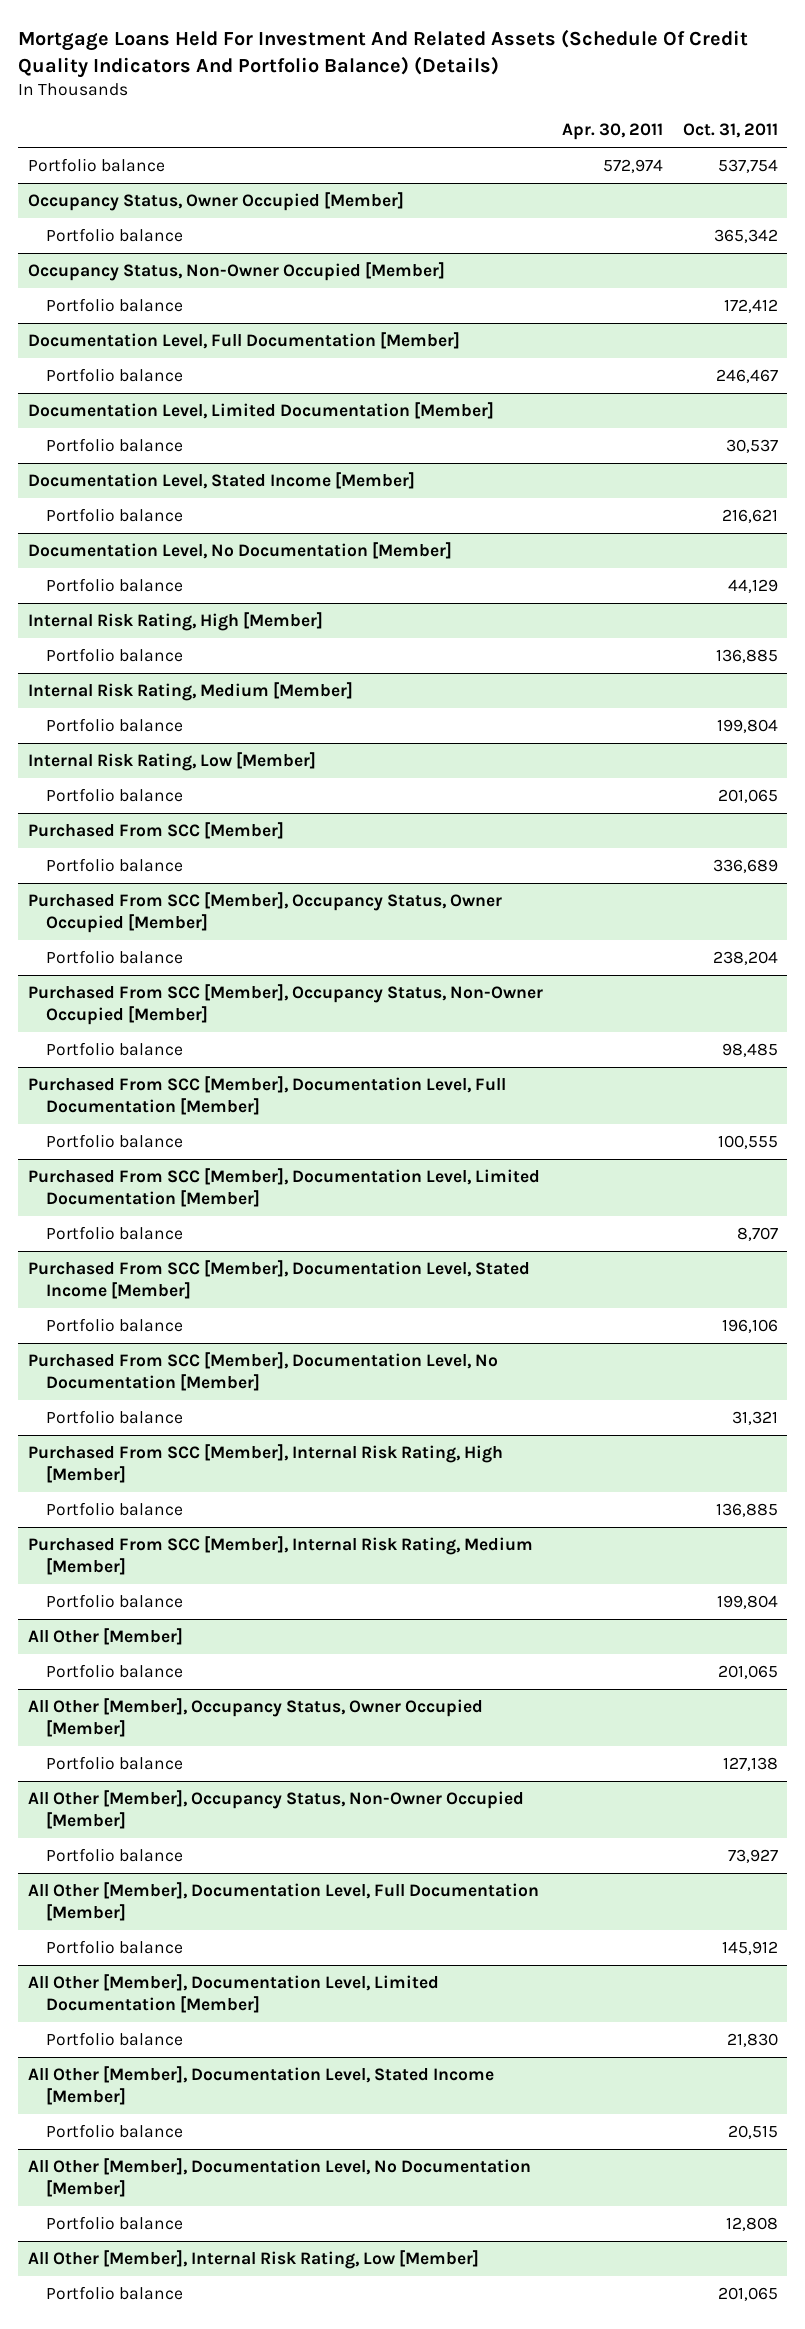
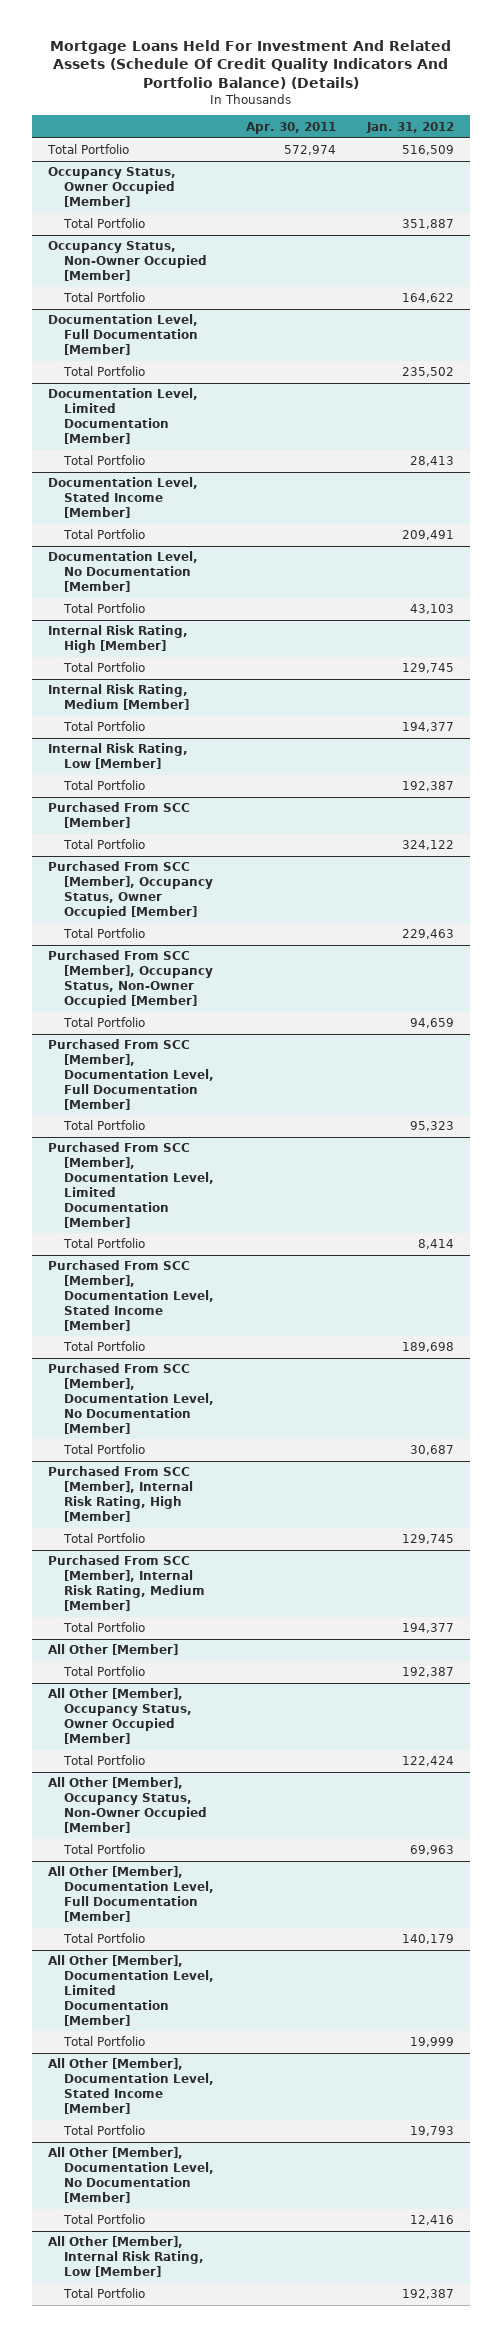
[682,123,778,139] Oct. 31, 2011 -> none
none -> [365,121,454,133] Jan. 31, 2012
[27,158,165,173] Portfolio balance -> [47,144,130,155] Total Portfolio
[46,228,184,243] Portfolio balance -> [63,218,146,229] Total Portfolio
[46,298,184,313] Portfolio balance -> [63,292,146,303] Total Portfolio
[46,368,184,383] Portfolio balance -> [63,366,146,377] Total Portfolio
[46,438,184,453] Portfolio balance -> [63,455,146,466] Total Portfolio
[46,508,184,523] Portfolio balance -> [63,529,146,540] Total Portfolio
[46,578,184,593] Portfolio balance -> [63,603,146,614] Total Portfolio
[46,648,184,663] Portfolio balance -> [63,662,146,673] Total Portfolio
[46,718,184,733] Portfolio balance -> [63,721,146,732] Total Portfolio
[46,788,184,803] Portfolio balance -> [63,780,146,791] Total Portfolio
[46,858,184,873] Portfolio balance -> [63,839,146,850] Total Portfolio
[46,950,184,965] Portfolio balance -> [63,928,146,939] Total Portfolio
[46,1042,184,1057] Portfolio balance -> [63,1017,146,1028] Total Portfolio
[46,1134,184,1149] Portfolio balance -> [63,1120,146,1131] Total Portfolio
[46,1226,184,1241] Portfolio balance -> [63,1238,146,1249] Total Portfolio
[46,1318,184,1333] Portfolio balance -> [63,1341,146,1352] Total Portfolio
[46,1410,184,1425] Portfolio balance -> [63,1444,146,1455] Total Portfolio
[46,1502,184,1517] Portfolio balance -> [63,1533,146,1544] Total Portfolio
[46,1594,184,1609] Portfolio balance -> [63,1622,146,1633] Total Portfolio
[46,1664,184,1679] Portfolio balance -> [63,1666,146,1677] Total Portfolio
[46,1756,184,1771] Portfolio balance -> [63,1755,146,1766] Total Portfolio
[46,1848,184,1863] Portfolio balance -> [63,1844,146,1855] Total Portfolio
[46,1940,184,1955] Portfolio balance -> [63,1933,146,1944] Total Portfolio
[46,2032,184,2047] Portfolio balance -> [63,2036,146,2047] Total Portfolio
[46,2124,184,2139] Portfolio balance -> [63,2125,146,2136] Total Portfolio
[46,2216,184,2231] Portfolio balance -> [63,2214,146,2225] Total Portfolio
[46,2286,184,2301] Portfolio balance -> [63,2288,146,2299] Total Portfolio

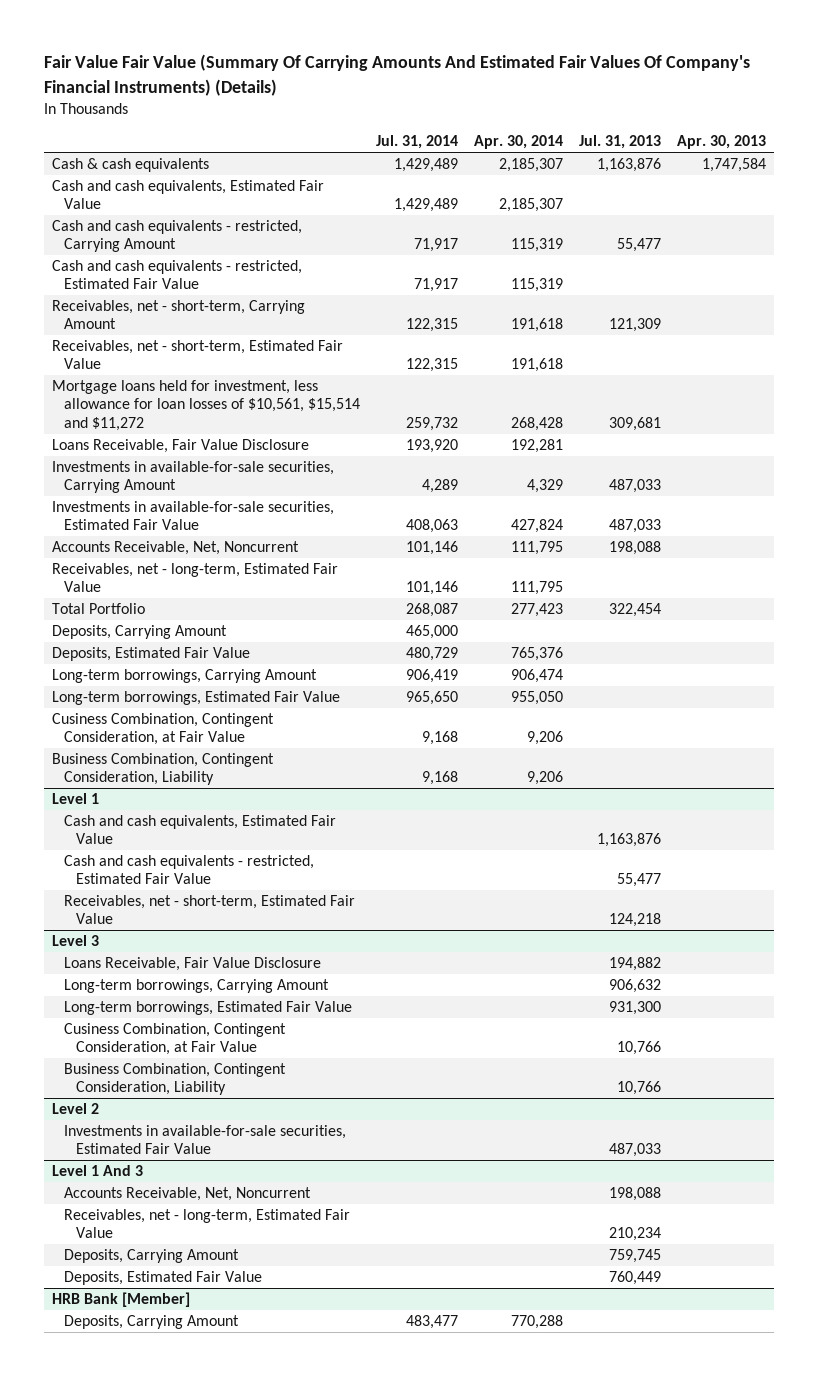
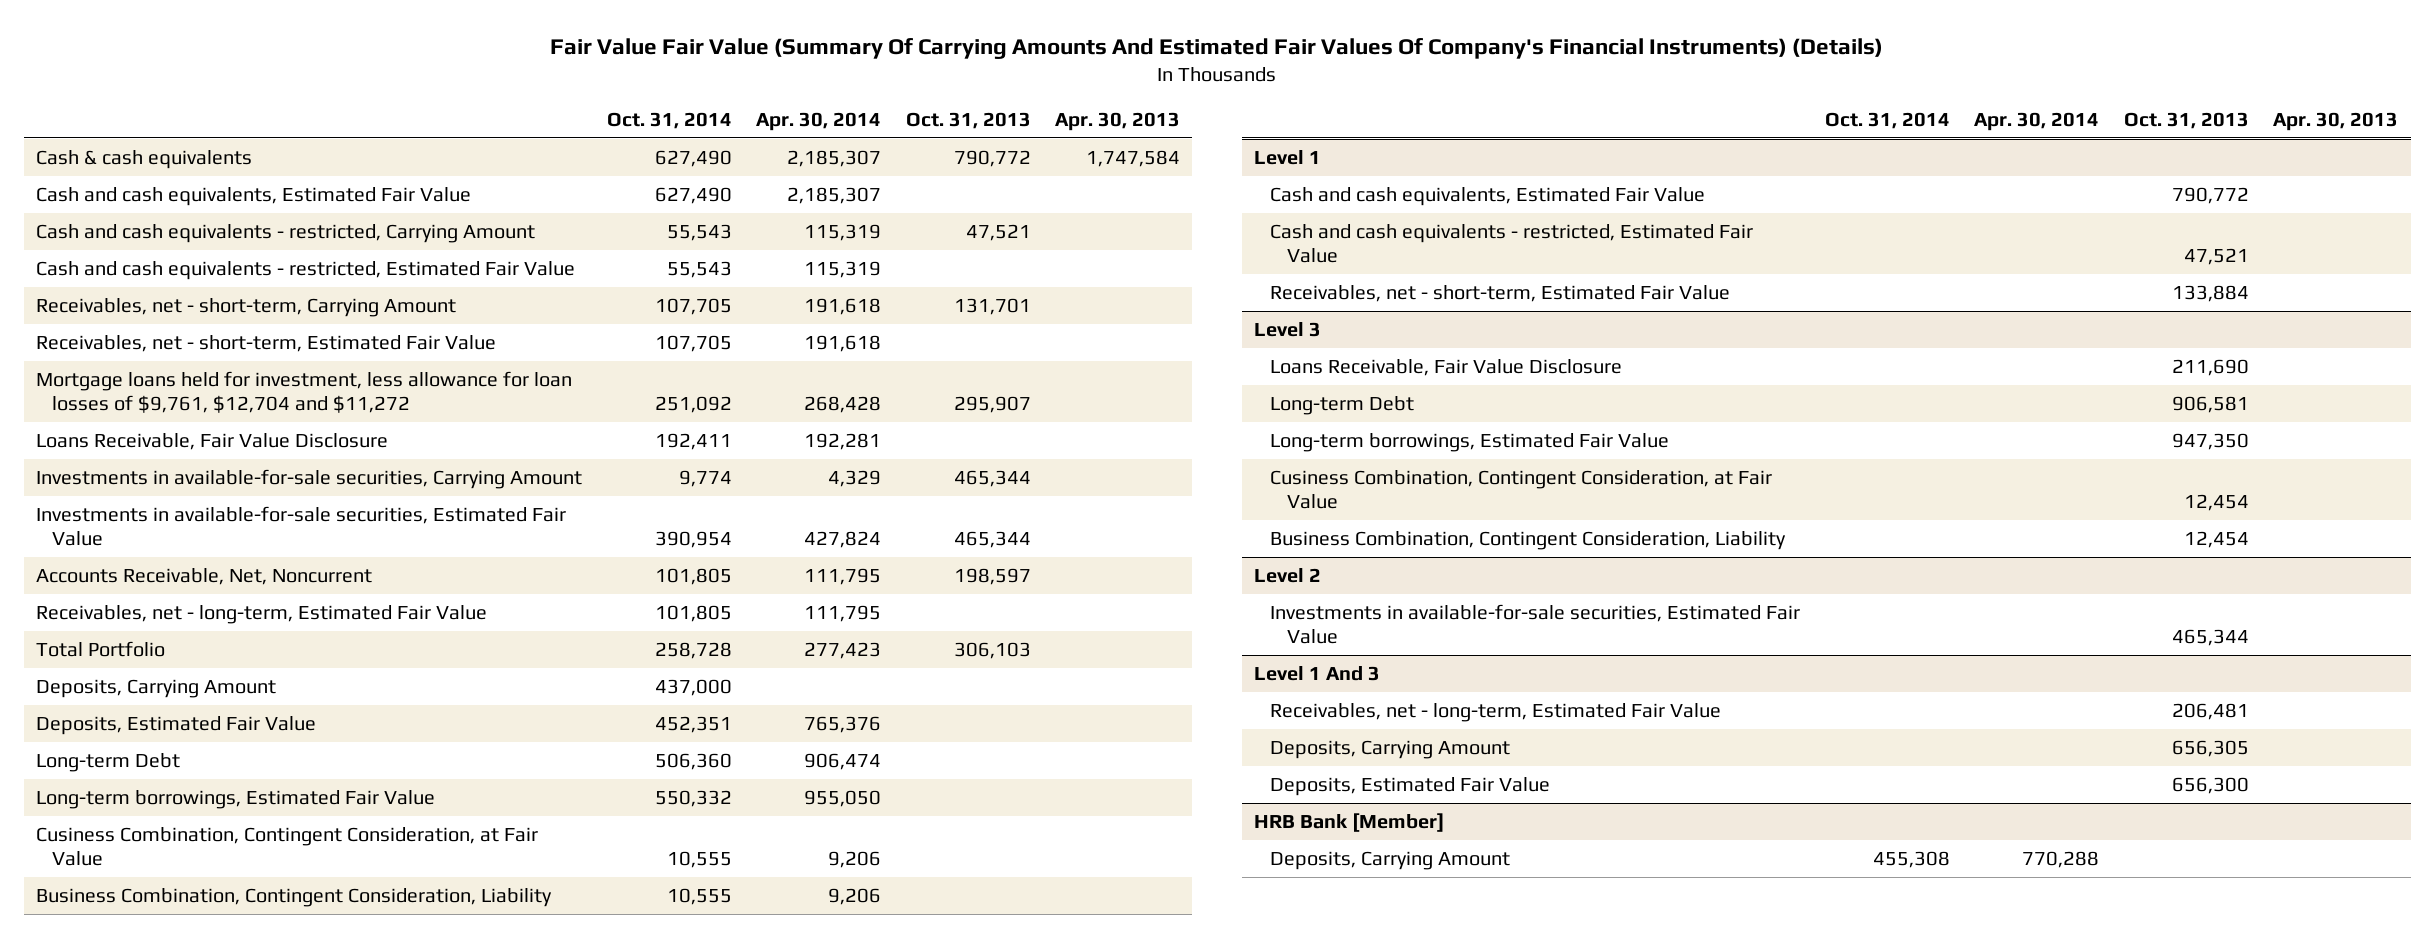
[375,135,458,150] Jul. 31, 2014 -> none
[578,135,661,150] Jul. 31, 2013 -> none
none -> [606,111,732,129] Oct. 31, 2014
none -> [905,111,1031,129] Oct. 31, 2013
[51,380,360,431] Mortgage loans held for investment, less allowance for loan losses of $10,561, $15,514 and $11,272 -> [35,370,572,413] Mortgage loans held for investment, less allowance for loan losses of $9,761, $12,704 and $11,272
[51,669,317,684] Long-term borrowings, Carrying Amount -> [35,752,180,772] Long-term Debt
[63,979,329,994] Long-term borrowings, Carrying Amount -> [1270,395,1415,415] Long-term Debt
[63,1187,311,1202] Accounts Receivable, Net, Noncurrent -> none

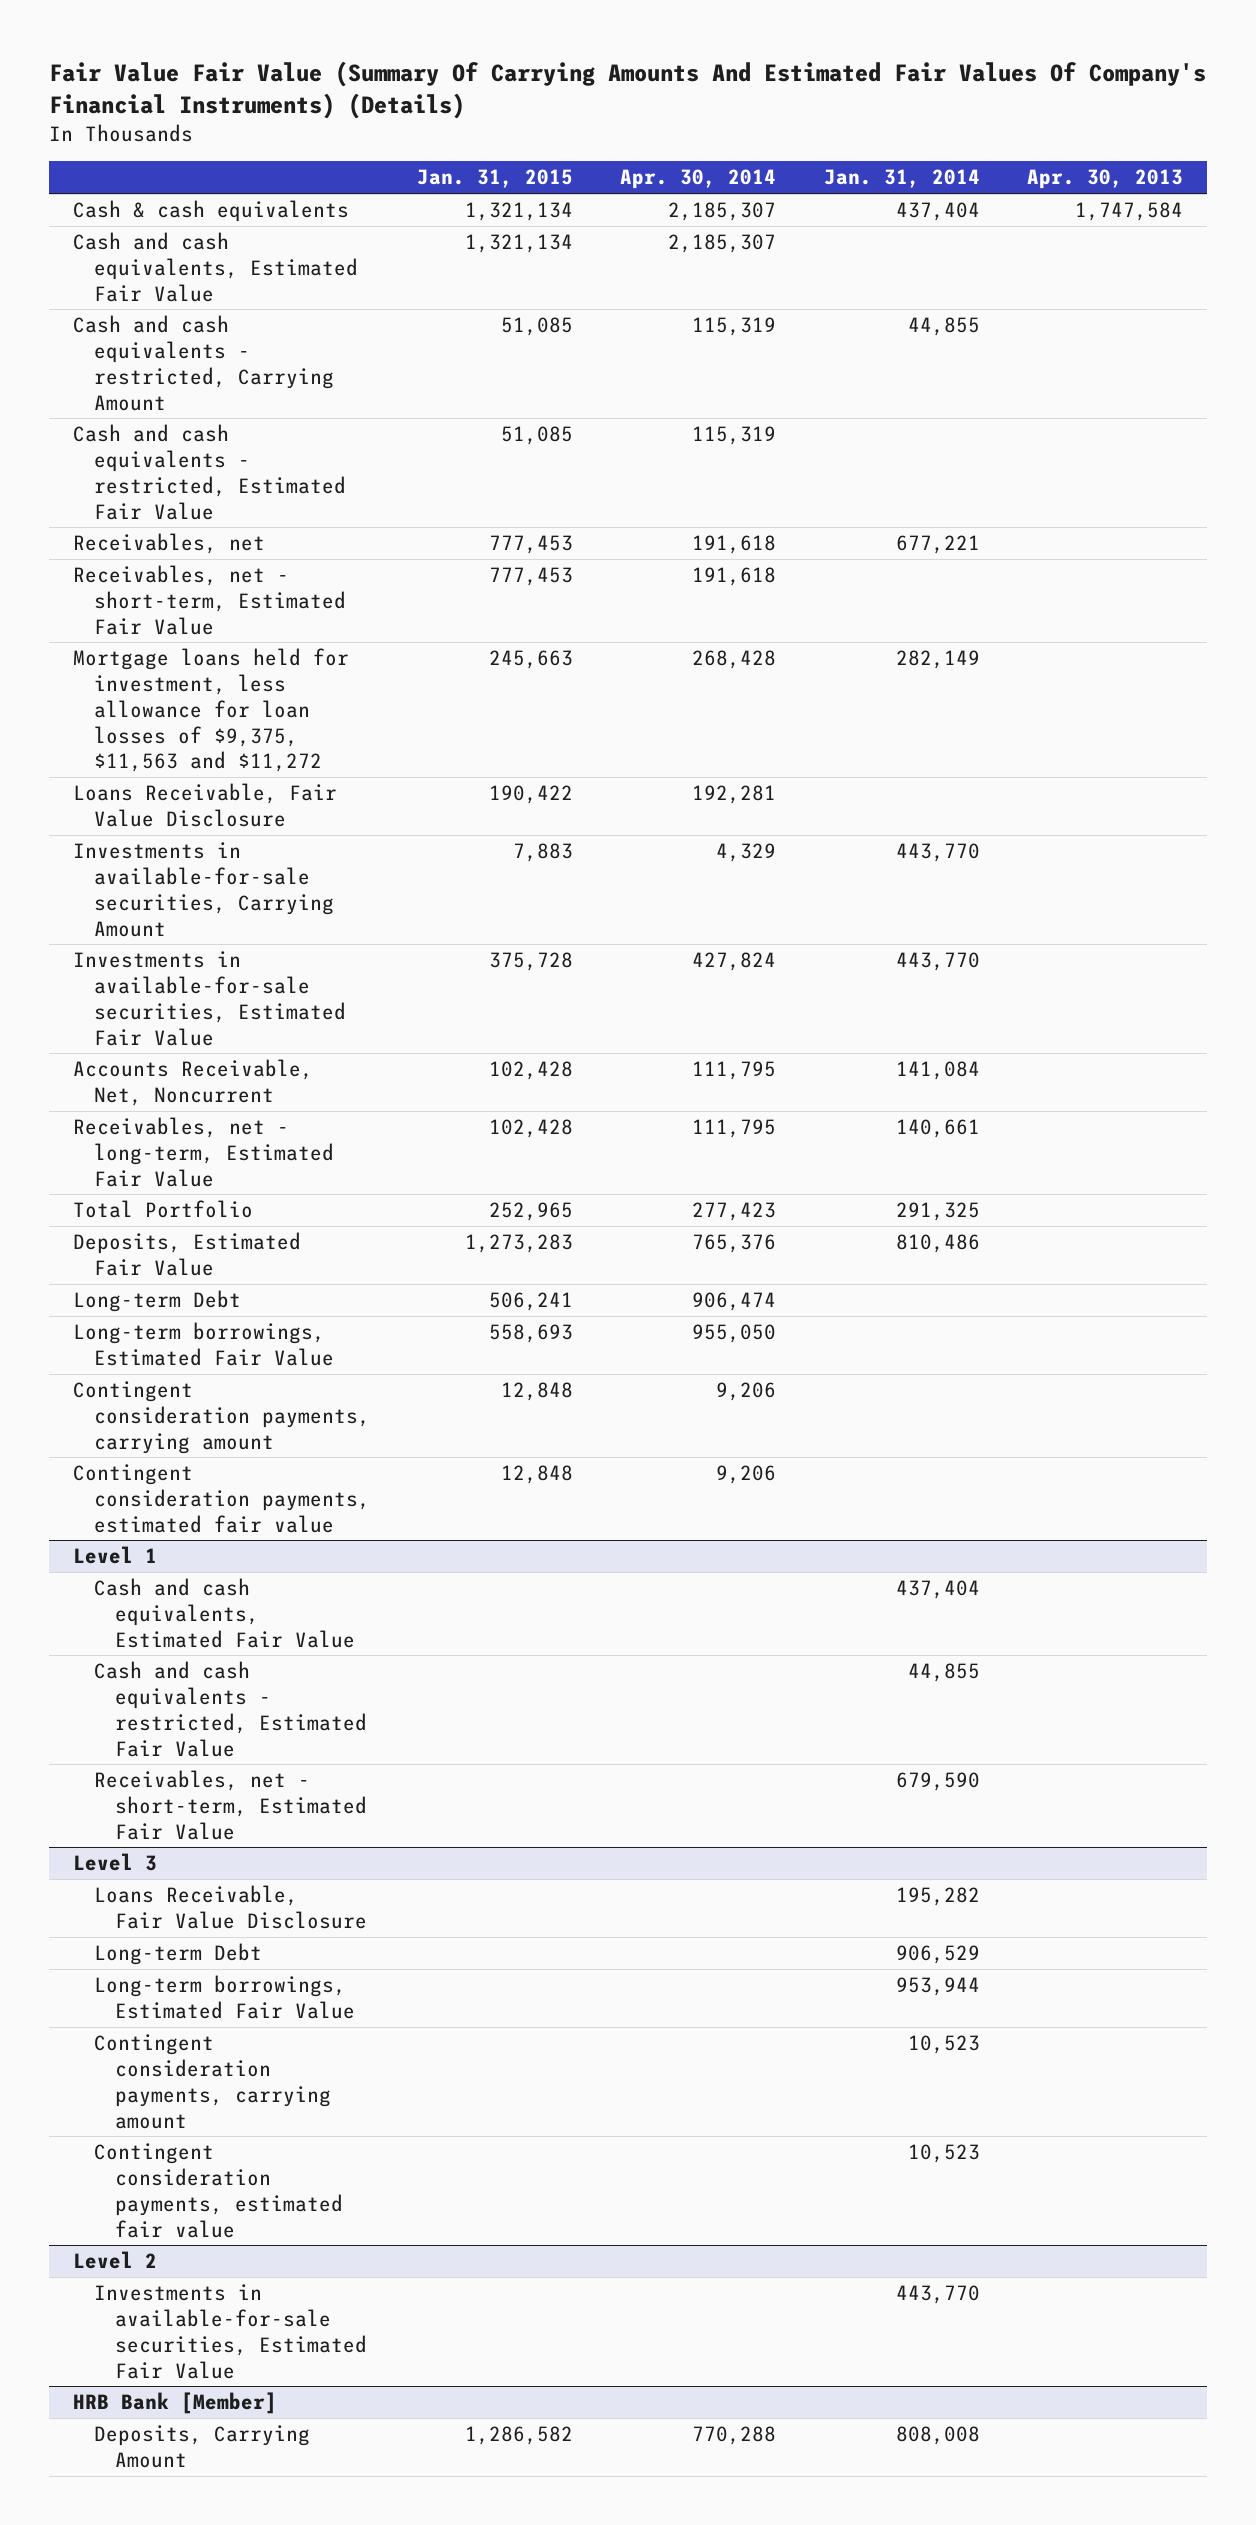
[606,111,732,129] Oct. 31, 2014 -> none
[905,111,1031,129] Oct. 31, 2013 -> none
none -> [417,169,574,189] Jan. 31, 2015
none -> [823,169,980,189] Jan. 31, 2014
[35,297,456,317] Receivables, net - short-term, Carrying Amount -> [72,533,265,555] Receivables, net
[35,370,572,413] Mortgage loans held for investment, less allowance for loan losses of $9,761, $12,704 and $11,272 -> [72,648,349,773] Mortgage loans held for investment, less allowance for loan losses of $9,375, $11,563 and $11,272
[35,678,276,698] Deposits, Carrying Amount -> none
[35,826,538,866] Cusiness Combination, Contingent Consideration, at Fair Value -> [72,1381,370,1454] Contingent consideration payments, carrying amount
[35,887,552,907] Business Combination, Contingent Consideration, Liability -> [72,1464,370,1533] Contingent consideration payments, estimated fair value
[1270,469,1773,509] Cusiness Combination, Contingent Consideration, at Fair Value -> [93,2034,331,2129] Contingent consideration payments, carrying amount
[1270,530,1787,550] Business Combination, Contingent Consideration, Liability -> [93,2143,343,2238] Contingent consideration payments, estimated fair value
[1254,665,1381,681] Level 1 And 3 -> none
[1270,702,1722,722] Receivables, net - long-term, Estimated Fair Value -> none
[1270,739,1511,759] Deposits, Carrying Amount -> none
[1270,776,1551,796] Deposits, Estimated Fair Value -> none

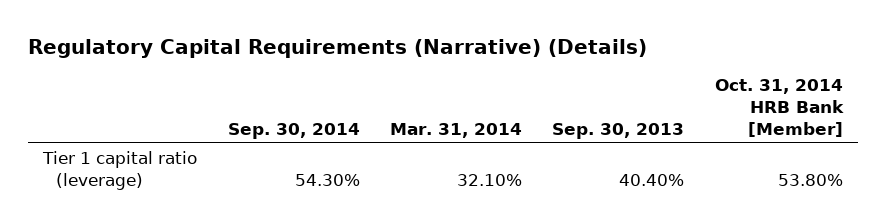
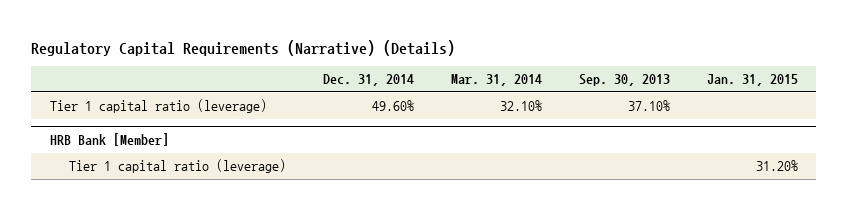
[227,122,360,139] Sep. 30, 2014 -> none
[714,79,844,137] Oct. 31, 2014 HRB Bank [Member] -> none
none -> [322,74,414,87] Dec. 31, 2014
none -> [706,74,798,87] Jan. 31, 2015
[619,173,685,186] 40.40% -> [627,100,670,112] 37.10%
none -> [50,133,170,147] HRB Bank [Member]
none -> [68,159,286,174] Tier 1 capital ratio (leverage)

